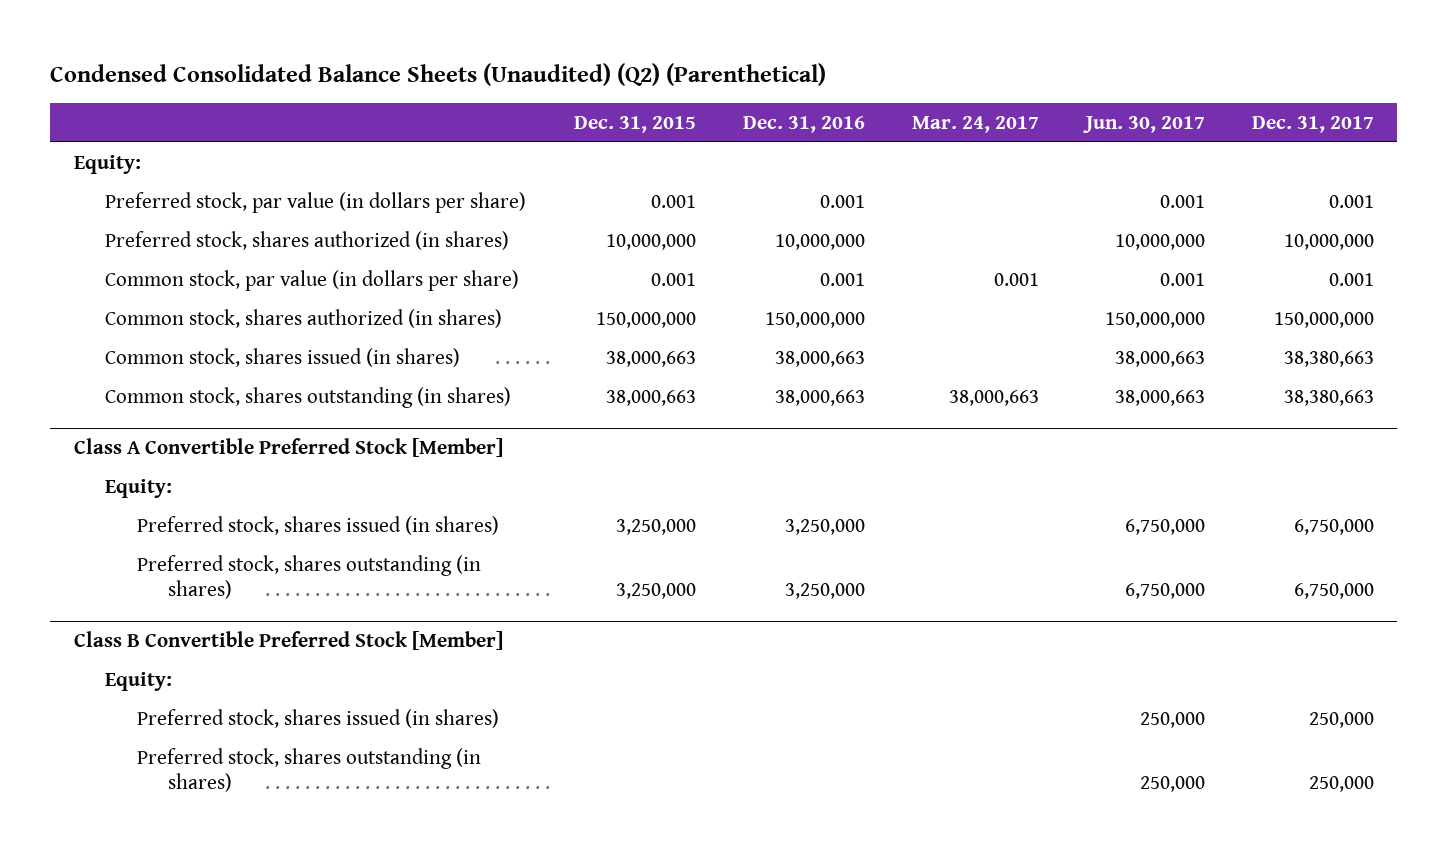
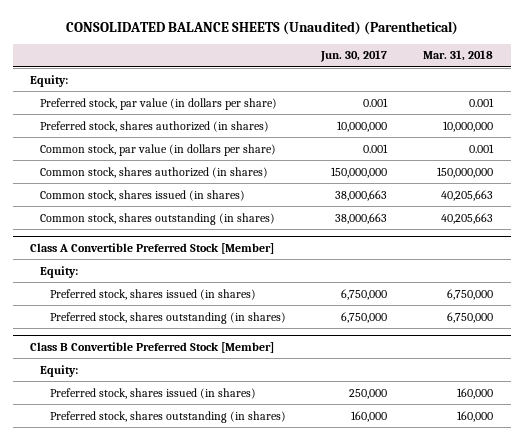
[50,63,827,87] Condensed Consolidated Balance Sheets (Unaudited) (Q2) (Parenthetical) -> [65,20,458,35] CONSOLIDATED BALANCE SHEETS (Unaudited) (Parenthetical)
[573,115,696,133] Dec. 31, 2015 -> none
[742,115,865,133] Dec. 31, 2016 -> none
[911,115,1039,133] Mar. 24, 2017 -> none
[1251,115,1374,133] Dec. 31, 2017 -> none
none -> [423,50,494,62] Mar. 31, 2018
[1139,775,1205,792] 250,000 -> [351,410,388,422] 160,000

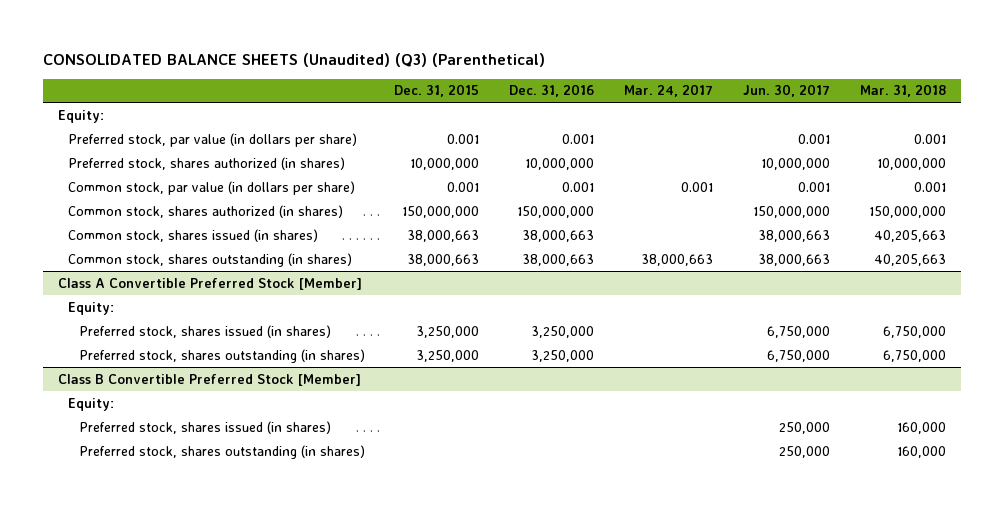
[65,20,458,35] CONSOLIDATED BALANCE SHEETS (Unaudited) (Parenthetical) -> [42,52,545,67] CONSOLIDATED BALANCE SHEETS (Unaudited) (Q3) (Parenthetical)
none -> [394,84,480,98] Dec. 31, 2015
none -> [509,84,595,98] Dec. 31, 2016
none -> [624,84,714,98] Mar. 24, 2017
[351,410,388,422] 160,000 -> [779,445,831,458] 250,000

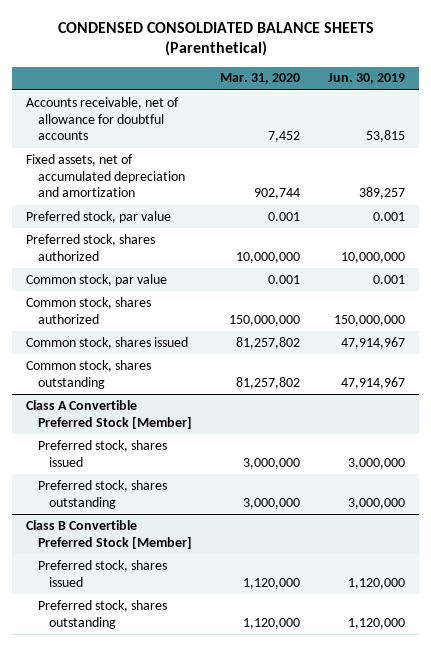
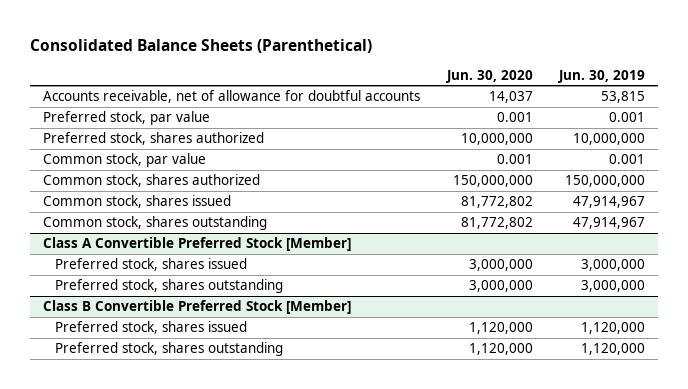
[57,21,374,57] CONDENSED CONSOLDIATED BALANCE SHEETS (Parenthetical) -> [30,39,373,54] Consolidated Balance Sheets (Parenthetical)
[219,73,300,85] Mar. 31, 2020 -> none
none -> [445,69,533,83] Jun. 30, 2020
[26,153,185,198] Fixed assets, net of accumulated depreciation and amortization -> none

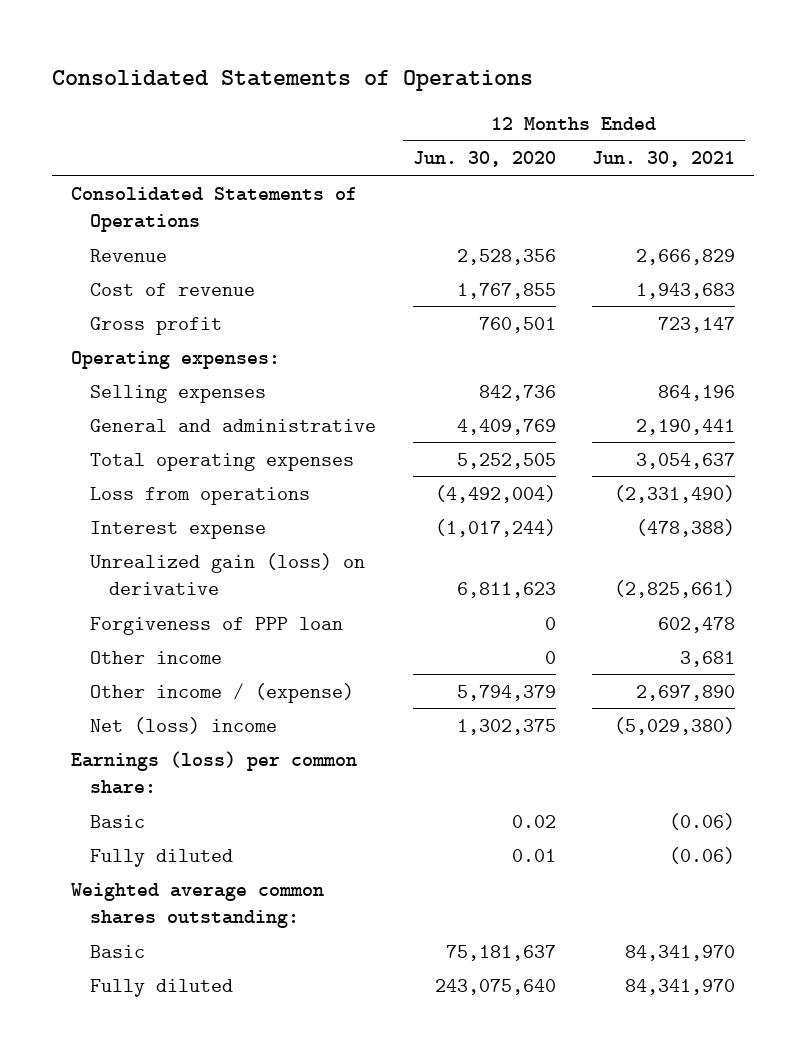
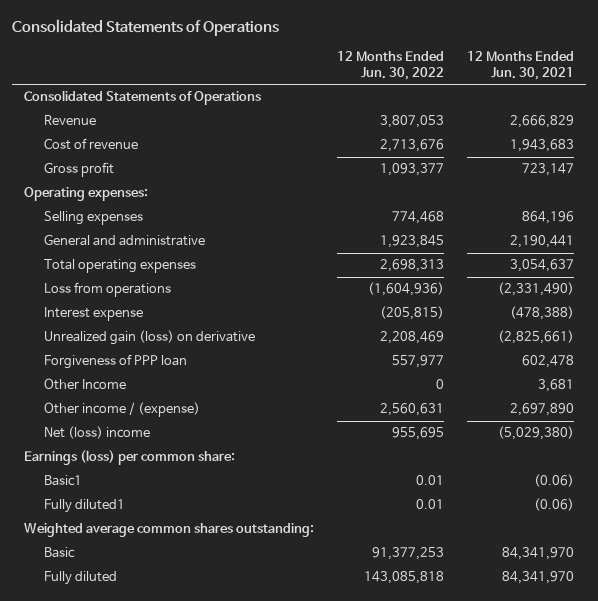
[412,151,556,168] Jun. 30, 2020 -> none
none -> [336,51,444,80] 12 Months Ended Jun. 30, 2022
[89,650,222,664] Other income -> [43,378,126,391] Other Income
[89,814,145,828] Basic -> [43,475,82,487] Basic1
[89,848,233,867] Fully diluted -> [43,499,125,514] Fully diluted1

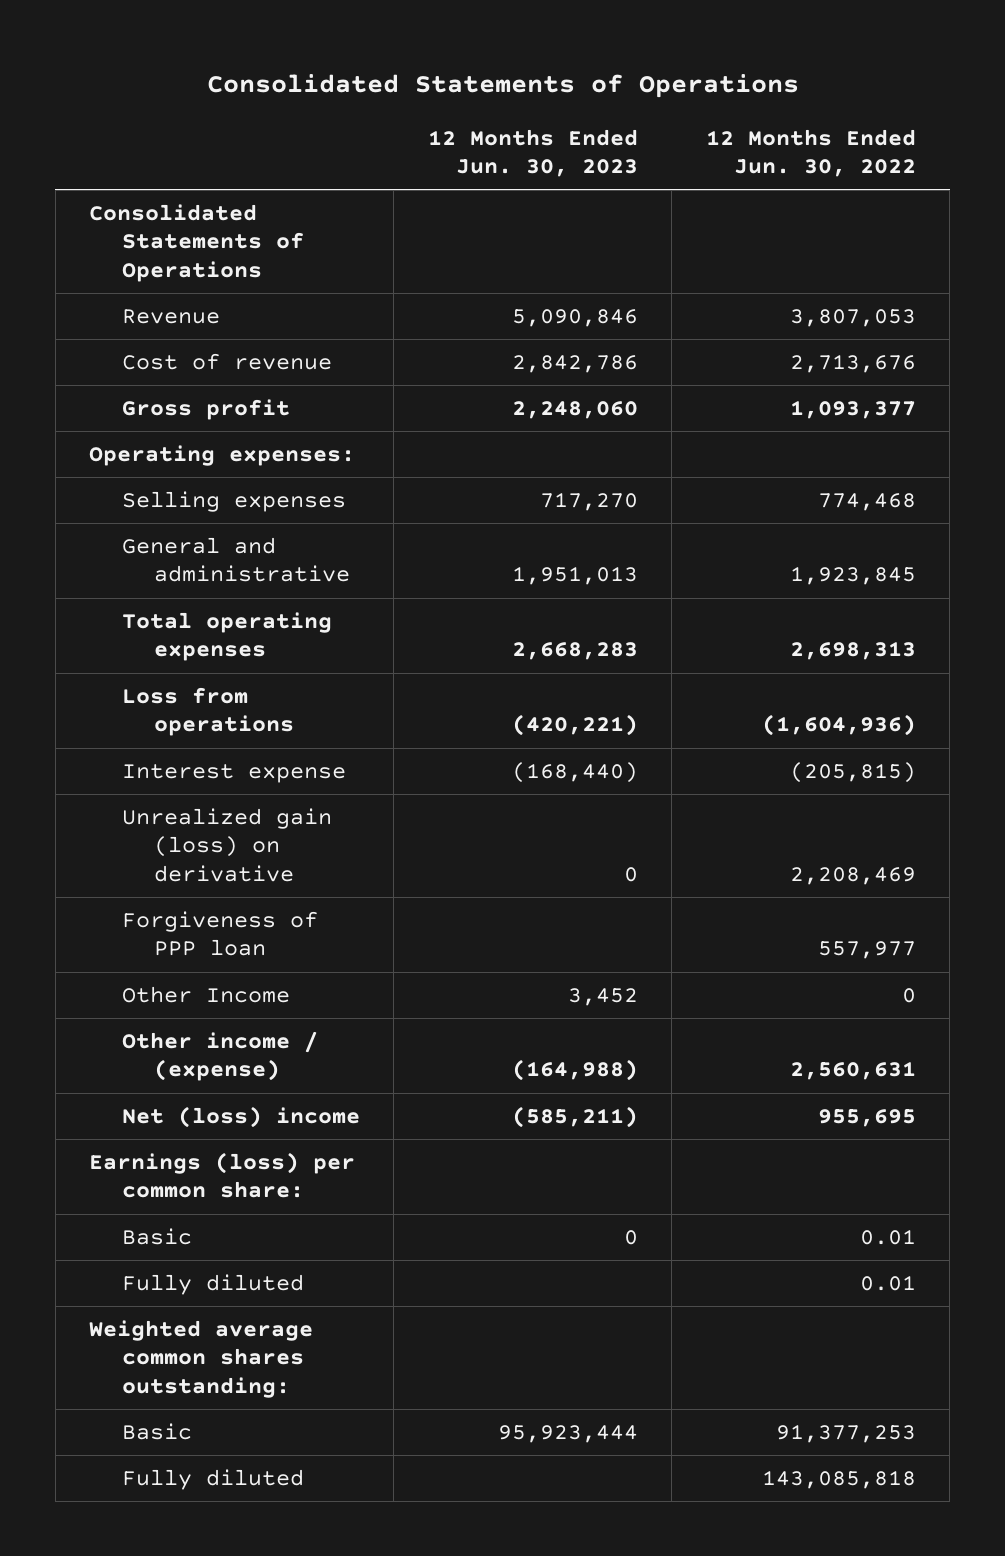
[467,51,575,80] 12 Months Ended Jun. 30, 2021 -> none
none -> [427,128,638,178] 12 Months Ended Jun. 30, 2023
[43,475,82,487] Basic1 -> [121,1227,192,1245] Basic
[43,499,125,514] Fully diluted1 -> [121,1273,304,1295] Fully diluted

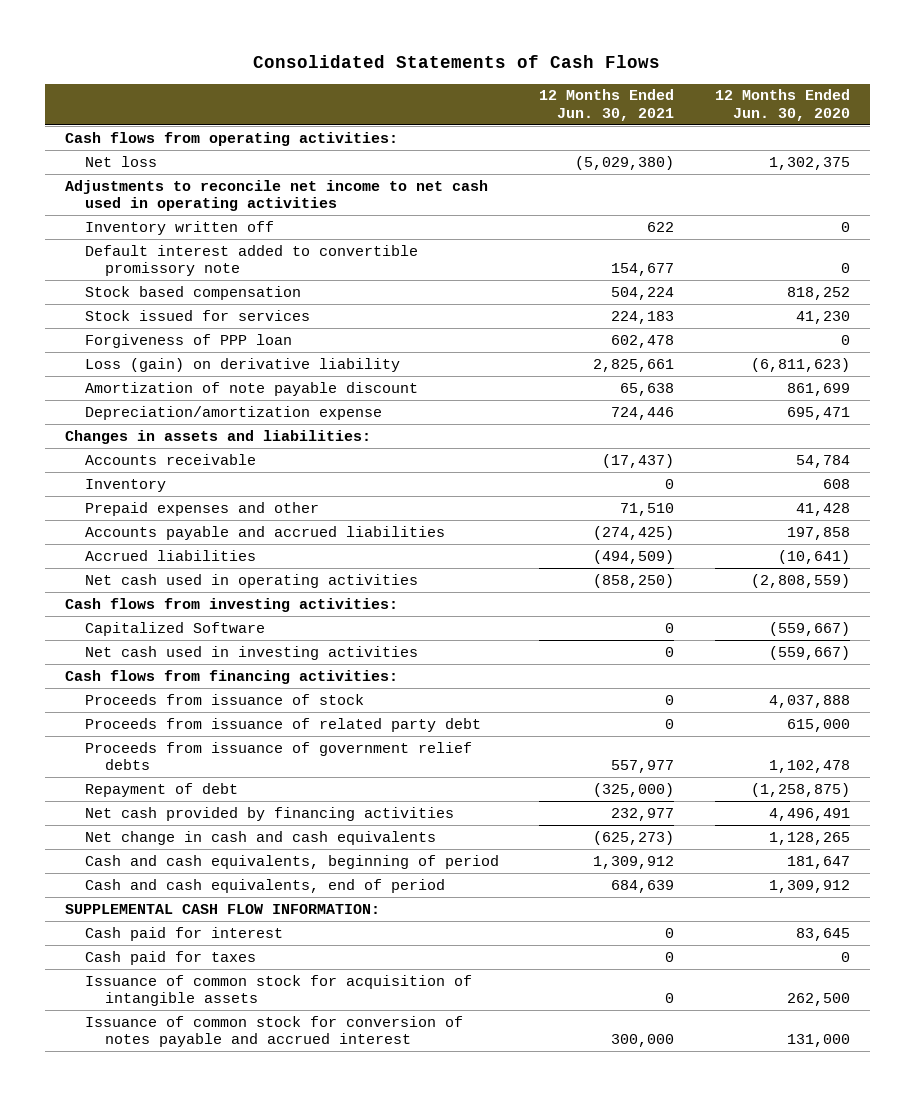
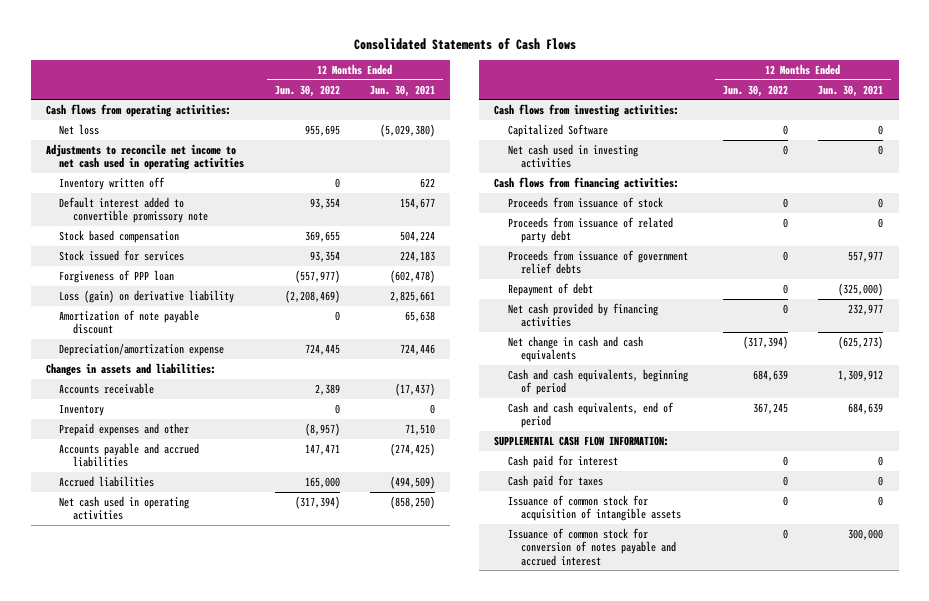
[714,89,850,121] 12 Months Ended Jun. 30, 2020 -> none
none -> [274,84,340,97] Jun. 30, 2022
[611,334,675,348] 602,478 -> [390,269,436,283] (602,478)

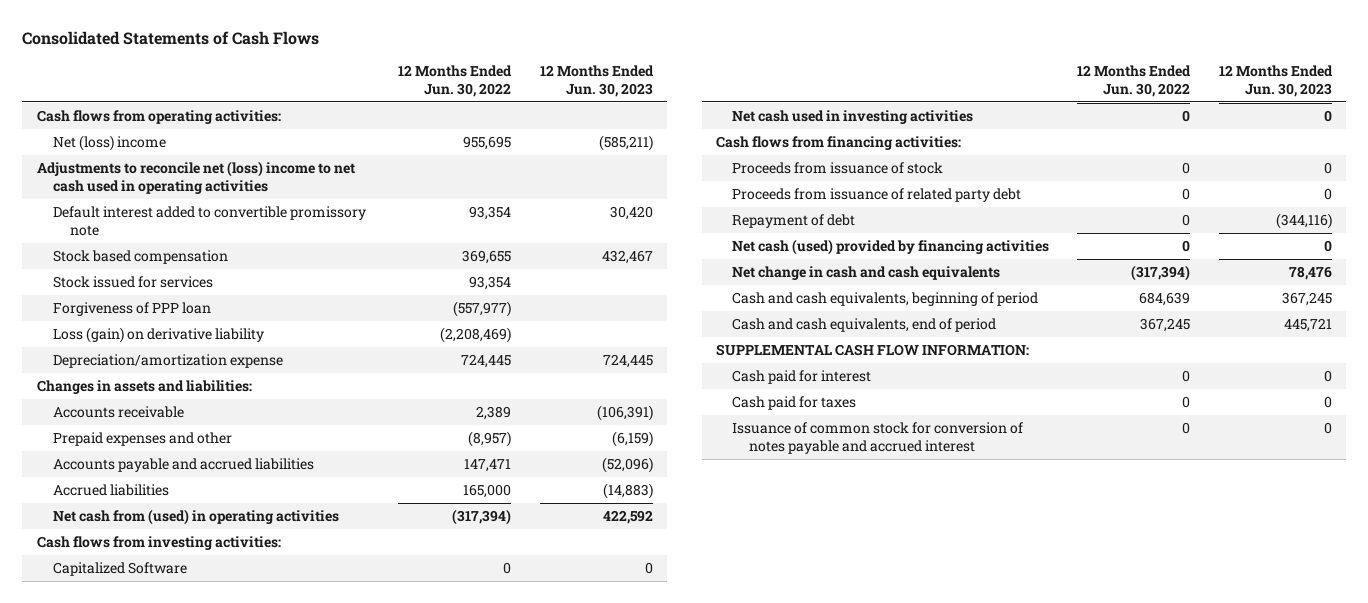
[370,84,436,97] Jun. 30, 2021 -> none
none -> [539,64,654,98] 12 Months Ended Jun. 30, 2023
[59,176,166,190] Inventory written off -> none
[59,123,100,135] Net loss -> [53,134,167,151] Net (loss) income
[45,143,245,171] Adjustments to reconcile net income to net cash used in operating activities -> [36,160,355,195] Adjustments to reconcile net (loss) income to net cash used in operating activities
[59,309,200,335] Amortization of note payable discount -> none
[59,403,105,416] Inventory -> none
[59,495,190,521] Net cash used in operating activities -> [53,508,340,525] Net cash from (used) in operating activities
[507,249,688,275] Proceeds from issuance of government relief debts -> none
[507,302,658,328] Net cash provided by financing activities -> [732,238,1050,255] Net cash (used) provided by financing activities
[507,494,681,522] Issuance of common stock for acquisition of intangible assets -> none

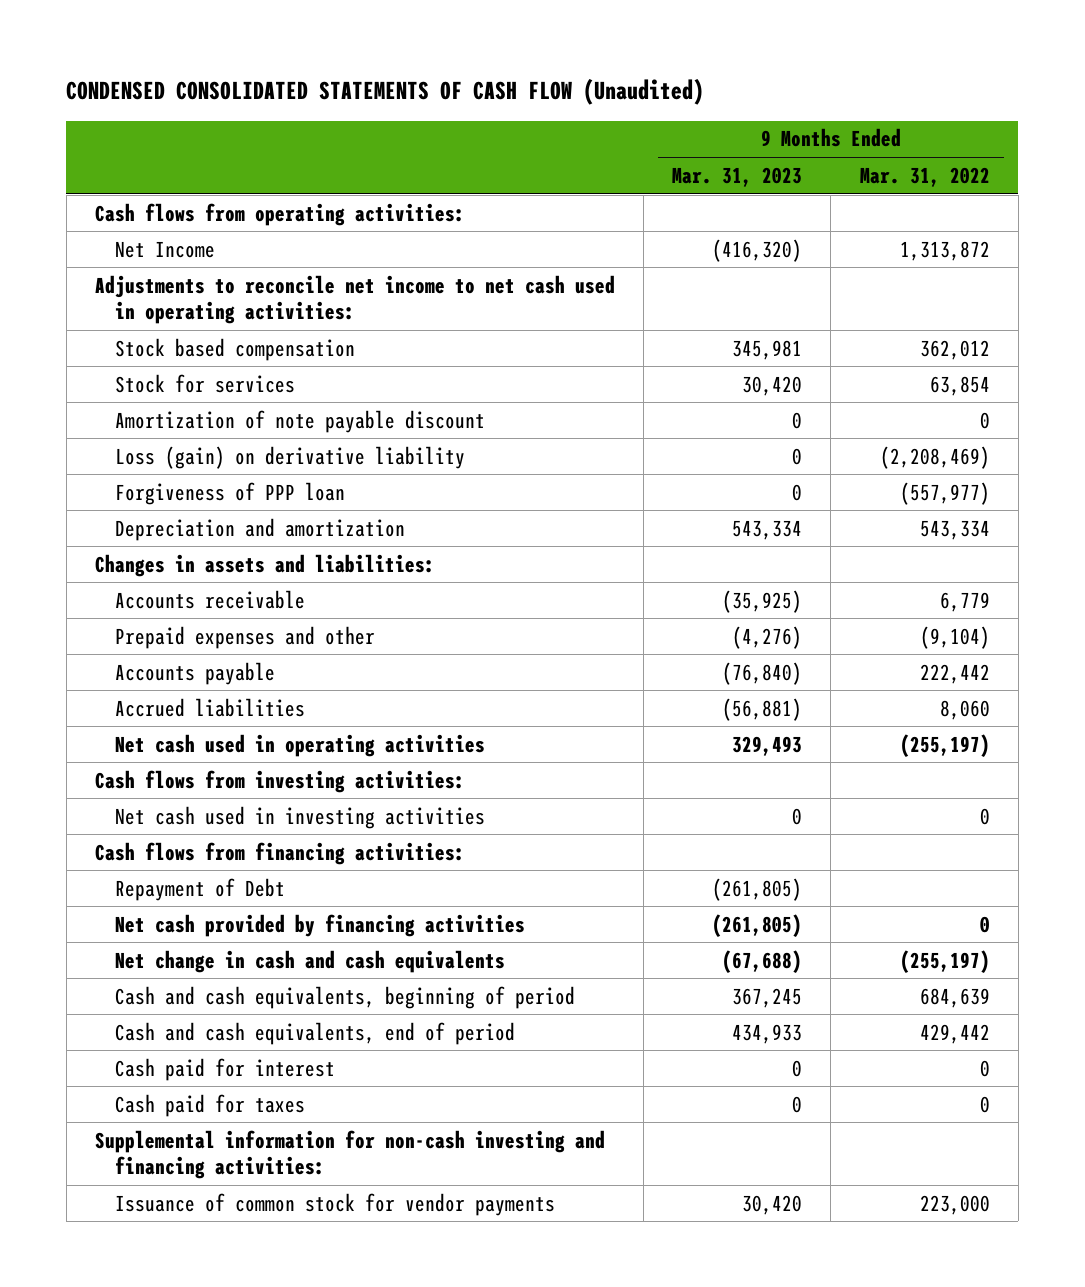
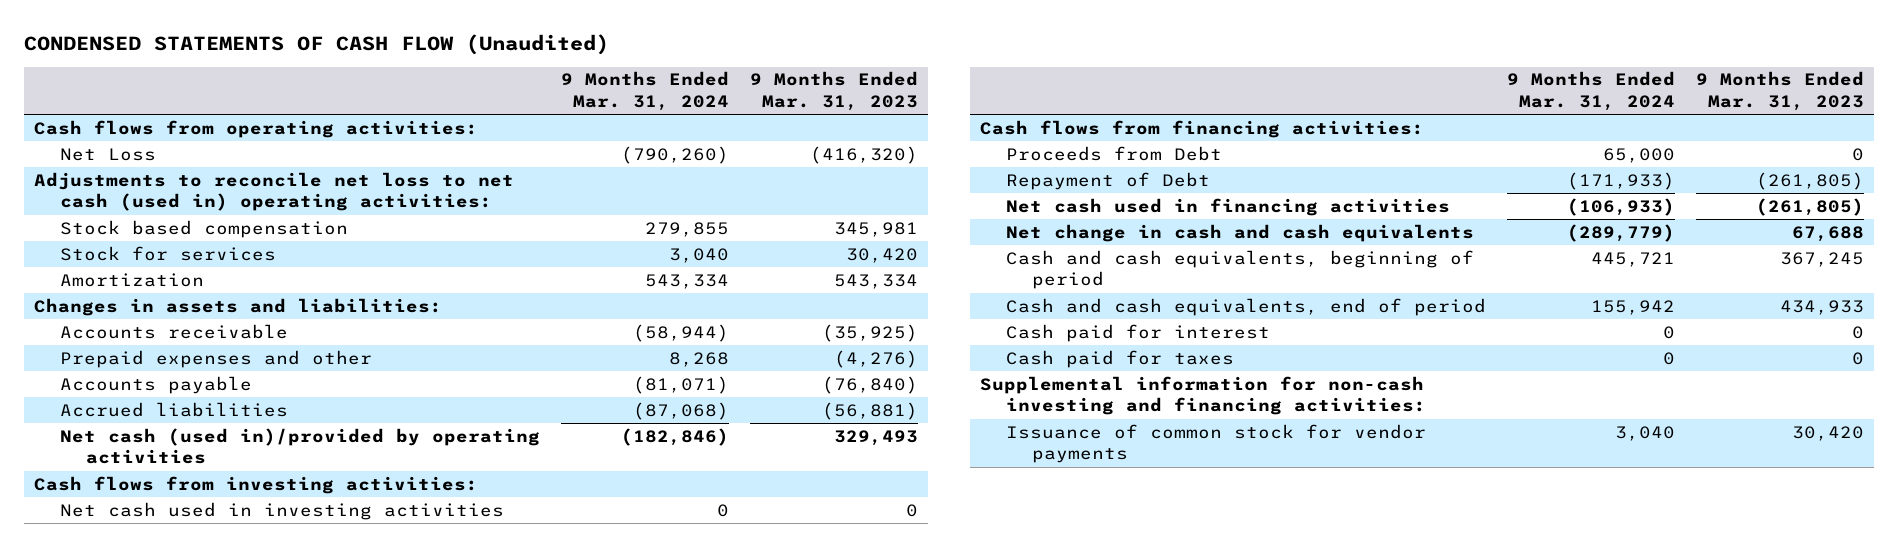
[66,78,705,106] CONDENSED CONSOLIDATED STATEMENTS OF CASH FLOW (Unaudited) -> [23,33,609,55] CONDENSED STATEMENTS OF CASH FLOW (Unaudited)
[859,166,990,187] Mar. 31, 2022 -> none
none -> [560,71,729,111] 9 Months Ended Mar. 31, 2024
[115,240,216,258] Net Income -> [60,147,157,161] Net Loss
[95,274,616,325] Adjustments to reconcile net income to net cash used in operating activities: -> [34,171,515,212] Adjustments to reconcile net loss to net cash (used in) operating activities:
[115,409,486,433] Amortization of note payable discount -> none
[115,445,466,469] Loss (gain) on derivative liability -> none
[115,481,346,505] Forgiveness of PPP loan -> none
[115,517,406,541] Depreciation and amortization -> [60,272,205,287] Amortization
[115,733,486,757] Net cash used in operating activities -> [60,427,541,465] Net cash (used in)/provided by operating activities
none -> [1006,145,1223,161] Proceeds from Debt
[115,913,526,937] Net cash provided by financing activities -> [1006,197,1451,216] Net cash used in financing activities
[722,949,803,973] (67,688) -> [1791,225,1864,242] 67,688

